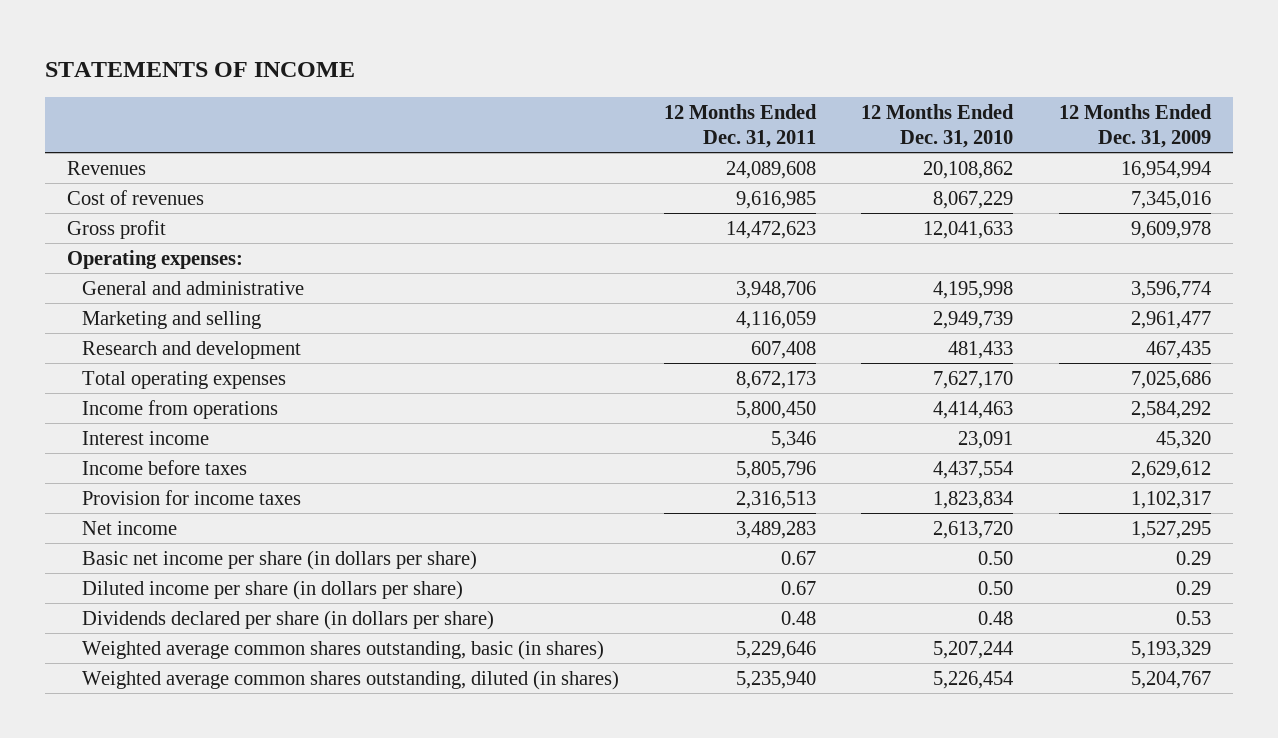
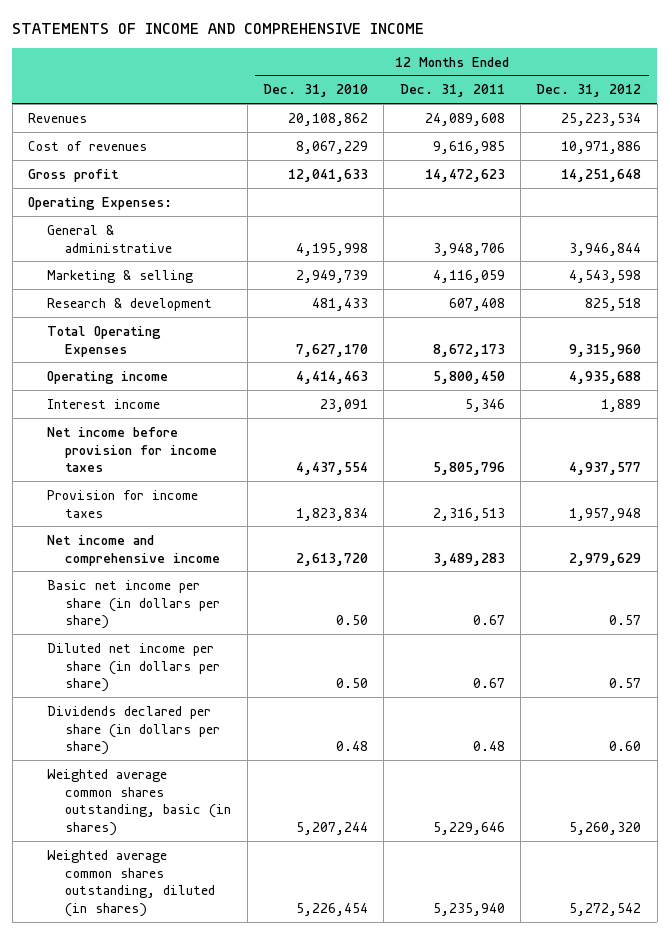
[44,61,355,77] STATEMENTS OF INCOME -> [12,22,425,34] STATEMENTS OF INCOME AND COMPREHENSIVE INCOME
[1058,104,1212,148] 12 Months Ended Dec. 31, 2009 -> none
none -> [536,84,642,98] Dec. 31, 2012
[67,249,244,269] Operating expenses: -> [27,196,172,210] Operating Expenses:
[81,280,304,295] General and administrative -> [46,224,173,253] General & administrative
[81,310,261,329] Marketing and selling -> [46,269,193,283] Marketing & selling
[81,340,301,359] Research and development -> [46,297,212,311] Research & development
[81,370,286,389] Total operating expenses -> [46,325,161,357] Total Operating Expenses
[81,399,278,419] Income from operations -> [46,370,168,384] Operating income
[81,459,247,475] Income before taxes -> [46,426,218,473] Net income before provision for income taxes
[81,520,177,535] Net income -> [46,534,221,566] Net income and comprehensive income
[81,579,463,600] Diluted income per share (in dollars per share) -> [46,642,221,693] Diluted net income per share (in dollars per share)

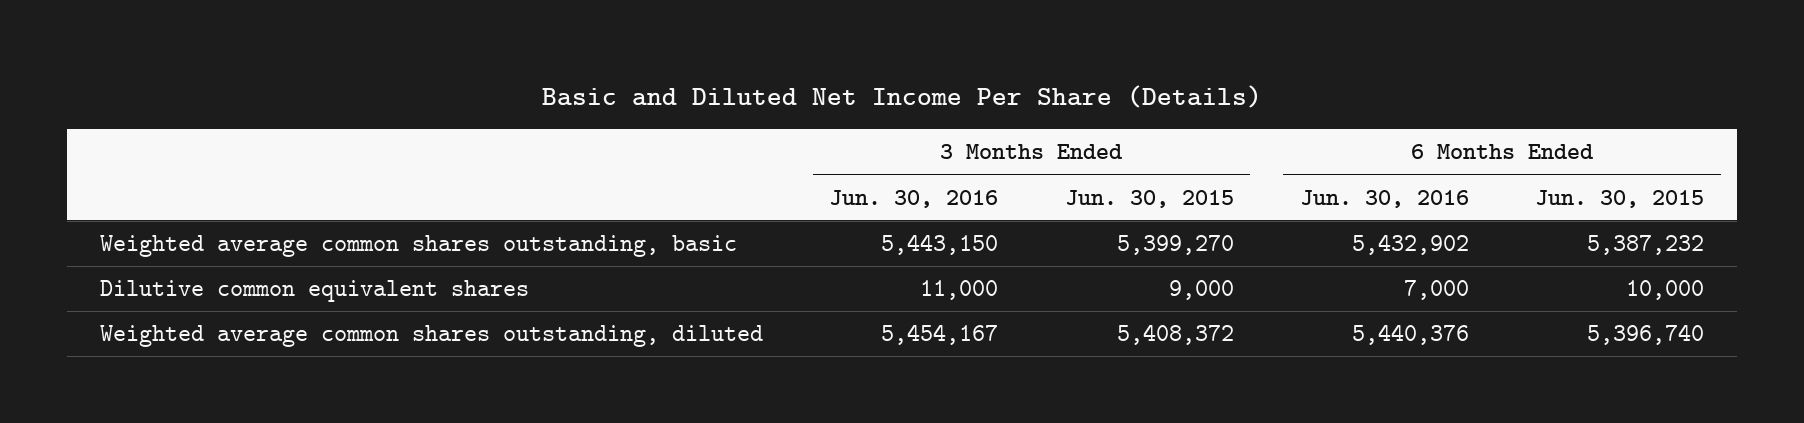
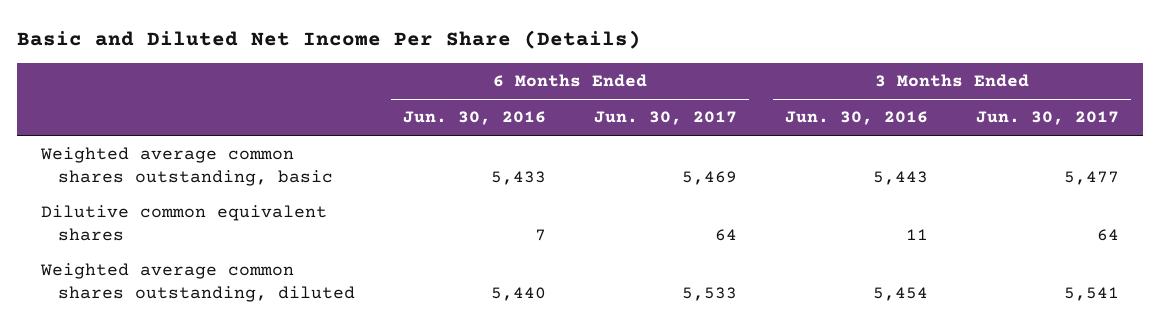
[1064,189,1234,208] Jun. 30, 2015 -> none
[1535,189,1705,208] Jun. 30, 2015 -> none
none -> [593,111,737,126] Jun. 30, 2017
none -> [976,111,1120,126] Jun. 30, 2017
[881,234,999,256] 5,443,150 -> [873,170,929,185] 5,443
[1351,234,1469,256] 5,432,902 -> [490,170,546,185] 5,433
[920,280,999,301] 11,000 -> [906,228,929,240] 11
[1403,280,1469,301] 7,000 -> [534,228,546,241] 7
[881,324,999,346] 5,454,167 -> [873,286,929,301] 5,454
[1351,324,1469,346] 5,440,376 -> [490,286,546,301] 5,440

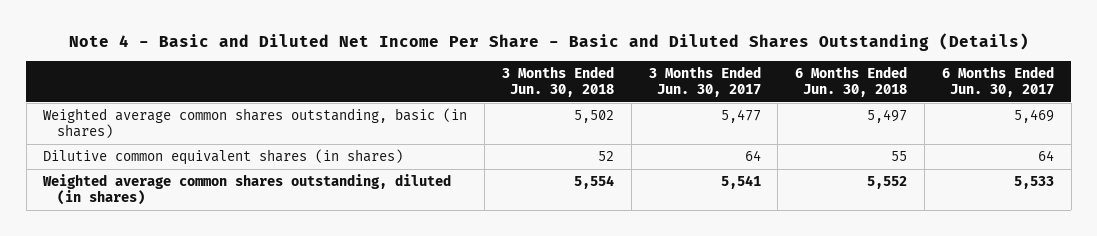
[16,30,641,50] Basic and Diluted Net Income Per Share (Details) -> [68,33,1029,52] Note 4 - Basic and Diluted Net Income Per Share - Basic and Diluted Shares Outstanding (Details)
[402,111,546,126] Jun. 30, 2016 -> none
[785,111,929,126] Jun. 30, 2016 -> none
none -> [501,65,614,98] 3 Months Ended Jun. 30, 2018
none -> [795,65,908,98] 6 Months Ended Jun. 30, 2018
[39,147,333,186] Weighted average common shares outstanding, basic -> [43,108,468,139] Weighted average common shares outstanding, basic (in shares)
[40,205,327,241] Dilutive common equivalent shares -> [43,149,404,166] Dilutive common equivalent shares (in shares)
[39,263,355,302] Weighted average common shares outstanding, diluted -> [42,174,452,206] Weighted average common shares outstanding, diluted (in shares)

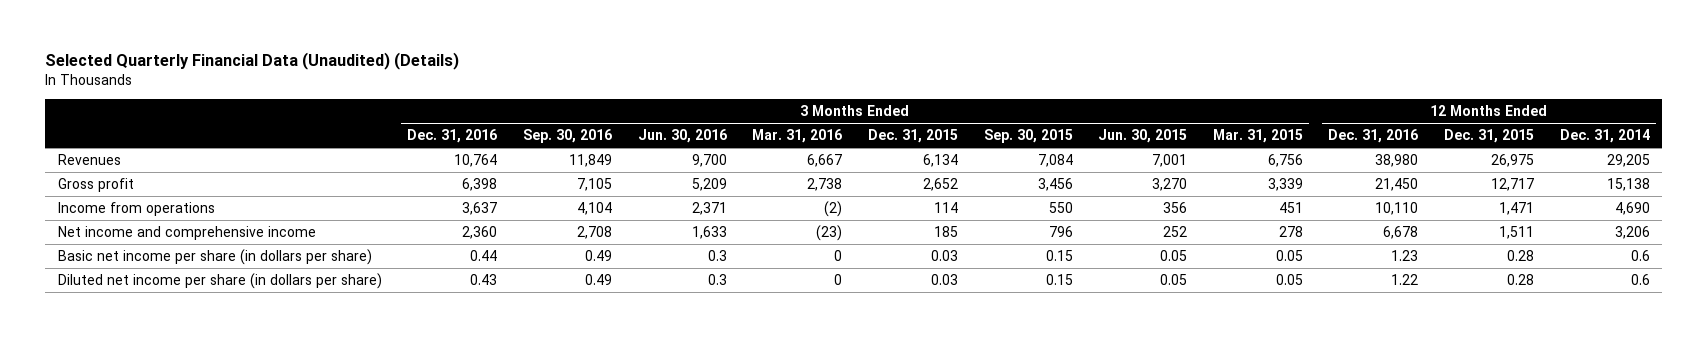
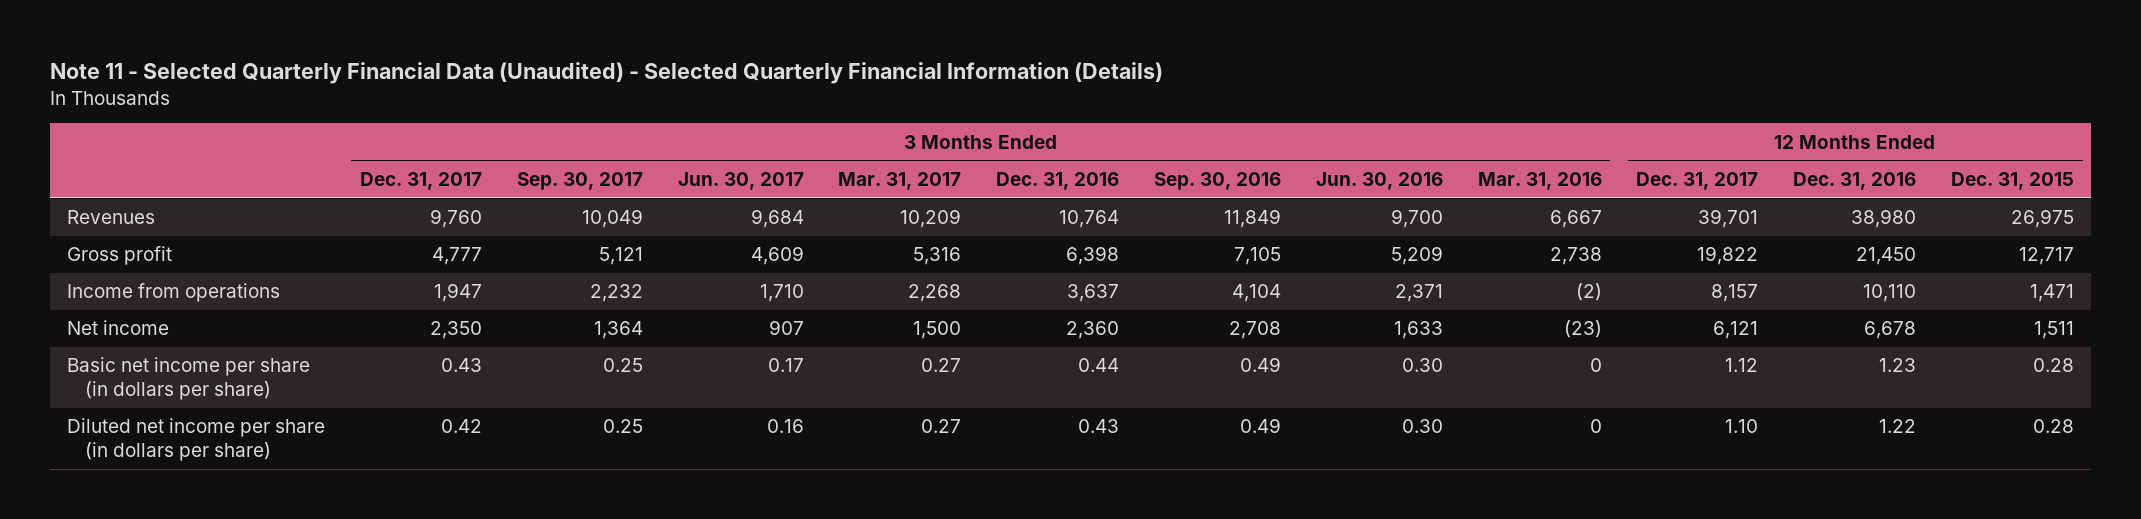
[44,52,459,71] Selected Quarterly Financial Data (Unaudited) (Details) -> [49,62,1163,85] Note 11 - Selected Quarterly Financial Data (Unaudited) - Selected Quarterly Financial Information (Details)
[867,128,958,143] Dec. 31, 2015 -> none
[983,128,1073,143] Sep. 30, 2015 -> none
[1098,128,1188,143] Jun. 30, 2015 -> none
[1212,128,1303,143] Mar. 31, 2015 -> none
[1559,128,1650,143] Dec. 31, 2014 -> none
none -> [360,171,483,190] Dec. 31, 2017
none -> [516,171,643,190] Sep. 30, 2017
none -> [677,171,804,190] Jun. 30, 2017
none -> [838,171,962,190] Mar. 31, 2017
none -> [1636,171,1759,190] Dec. 31, 2017
[57,225,316,240] Net income and comprehensive income -> [67,320,170,336] Net income
[707,249,727,261] 0.3 -> [1401,358,1443,373] 0.30
[707,273,727,285] 0.3 -> [1401,419,1443,434] 0.30

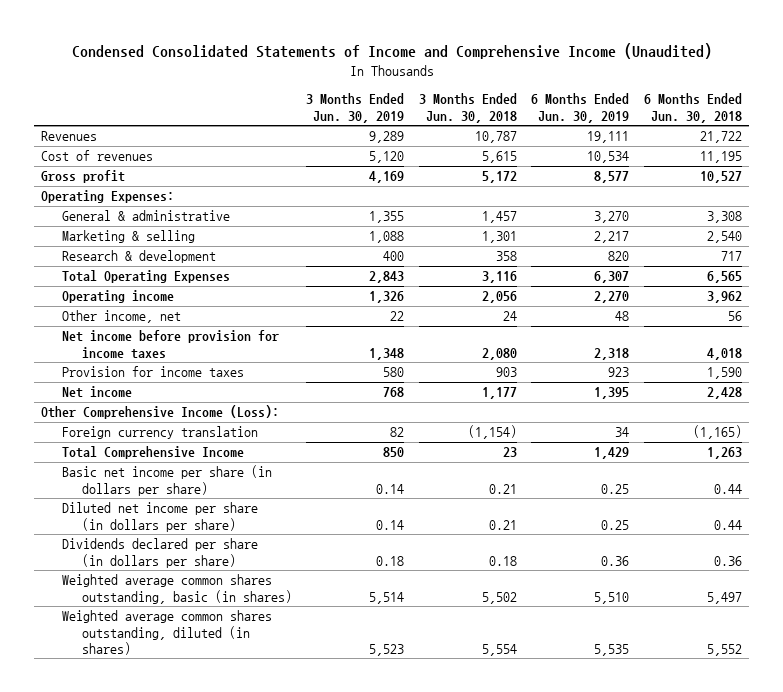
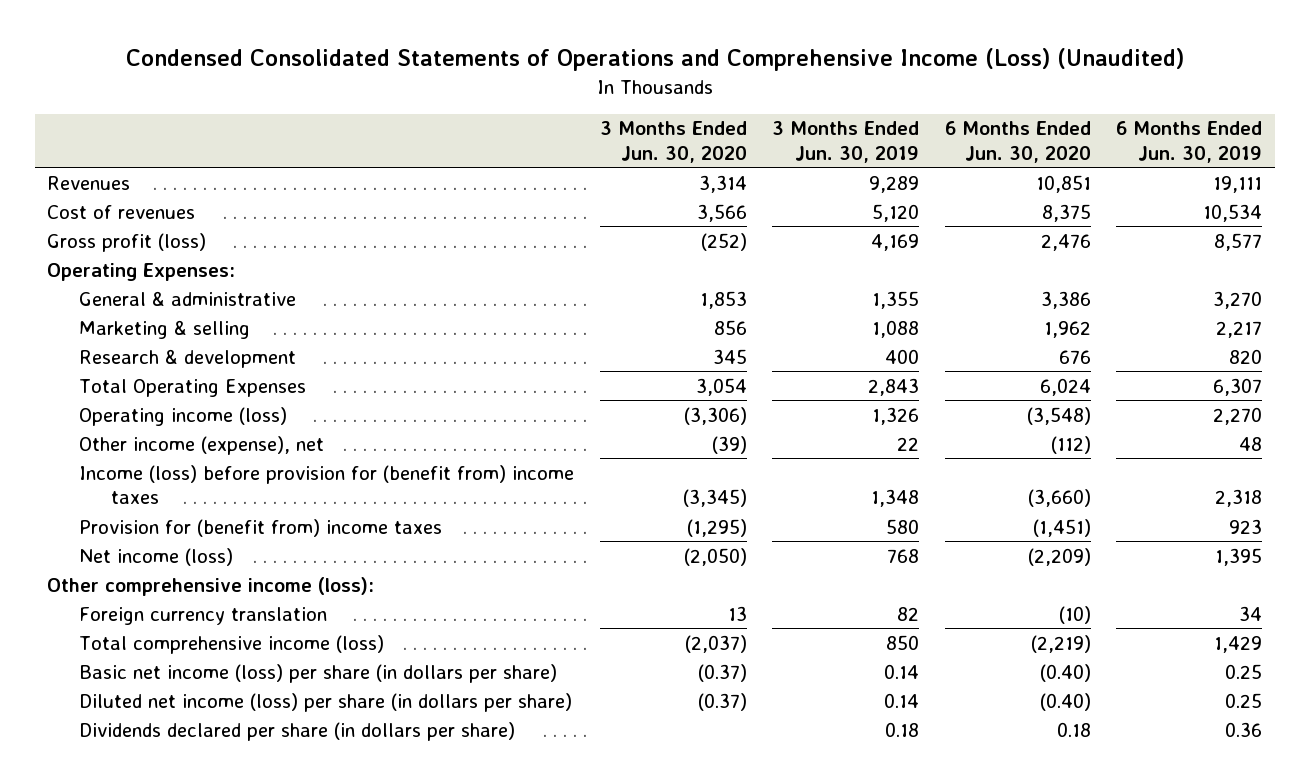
[71,42,712,59] Condensed Consolidated Statements of Income and Comprehensive Income (Unaudited) -> [125,48,1184,72] Condensed Consolidated Statements of Operations and Comprehensive Income (Loss) (Unaudited)
[418,93,517,123] 3 Months Ended Jun. 30, 2018 -> none
[643,93,742,123] 6 Months Ended Jun. 30, 2018 -> none
none -> [599,121,747,163] 3 Months Ended Jun. 30, 2020
none -> [944,121,1091,163] 6 Months Ended Jun. 30, 2020
[41,170,126,184] Gross profit -> [47,232,207,252] Gross profit (loss)
[61,290,174,304] Operating income -> [79,406,288,426] Operating income (loss)
[61,310,181,324] Other income, net -> [79,435,325,455] Other income (expense), net
[61,330,279,359] Net income before provision for income taxes -> [79,464,575,504] Income (loss) before provision for (benefit from) income taxes
[61,366,244,378] Provision for income taxes -> [79,518,443,537] Provision for (benefit from) income taxes
[61,386,132,399] Net income -> [79,547,234,566] Net income (loss)
[41,405,280,420] Other Comprehensive Income (Loss): -> [47,576,375,596] Other comprehensive income (loss):
[61,446,244,460] Total Comprehensive Income -> [79,634,385,654] Total comprehensive income (loss)
[61,465,272,496] Basic net income per share (in dollars per share) -> [79,663,558,683] Basic net income (loss) per share (in dollars per share)
[61,502,258,532] Diluted net income per share (in dollars per share) -> [79,692,573,712] Diluted net income (loss) per share (in dollars per share)
[61,574,292,604] Weighted average common shares outstanding, basic (in shares) -> none
[61,610,272,656] Weighted average common shares outstanding, diluted (in shares) -> none

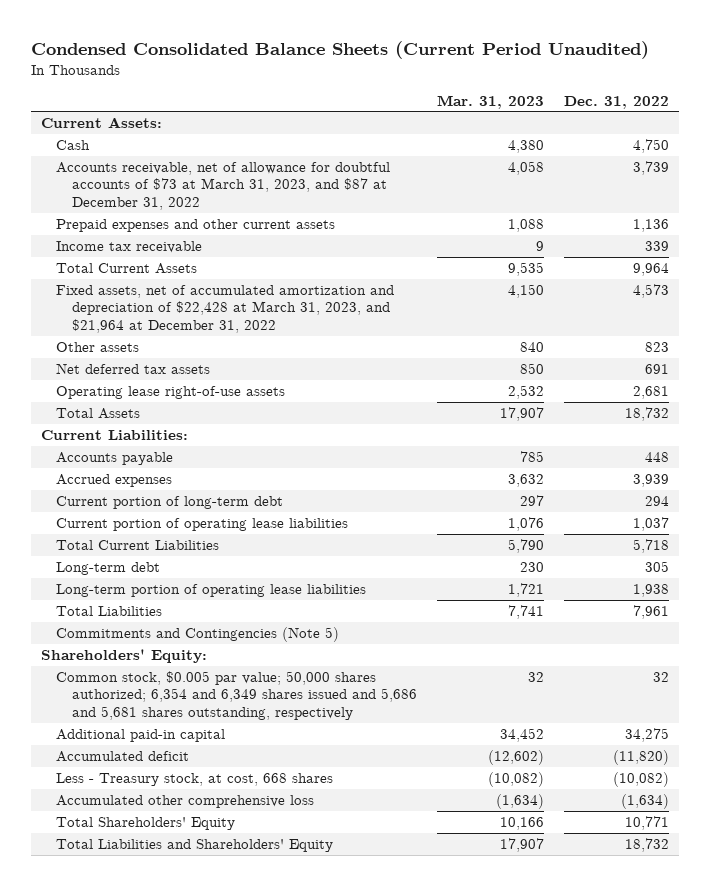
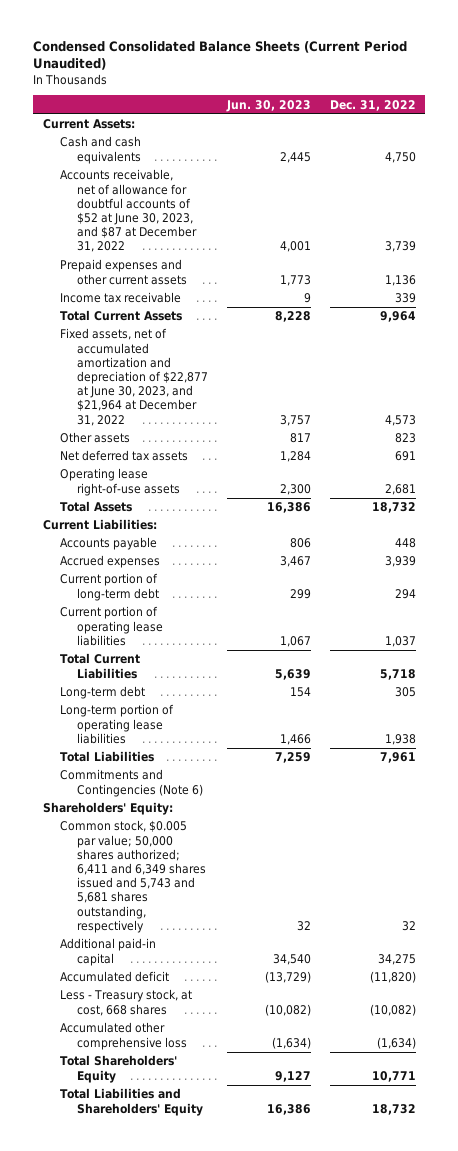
[436,94,544,109] Mar. 31, 2023 -> none
none -> [225,99,311,112] Jun. 30, 2023
[56,139,91,150] Cash -> [59,136,141,164] Cash and cash equivalents
[56,161,391,210] Accounts receivable, net of allowance for doubtful accounts of $73 at March 31, 2023, and $87 at December 31, 2022 -> [59,169,197,253] Accounts receivable, net of allowance for doubtful accounts of $52 at June 30, 2023, and $87 at December 31, 2022
[56,284,395,333] Fixed assets, net of accumulated amortization and depreciation of $22,428 at March 31, 2023, and $21,964 at December 31, 2022 -> [59,328,208,426] Fixed assets, net of accumulated amortization and depreciation of $22,877 at June 30, 2023, and $21,964 at December 31, 2022
[56,626,340,642] Commitments and Contingencies (Note 5) -> [59,769,203,797] Commitments and Contingencies (Note 6)
[56,670,417,720] Common stock, $0.005 par value; 50,000 shares authorized; 6,354 and 6,349 shares issued and 5,686 and 5,681 shares outstanding, respectively -> [59,820,206,933] Common stock, $0.005 par value; 50,000 shares authorized; 6,411 and 6,349 shares issued and 5,743 and 5,681 shares outstanding, respectively

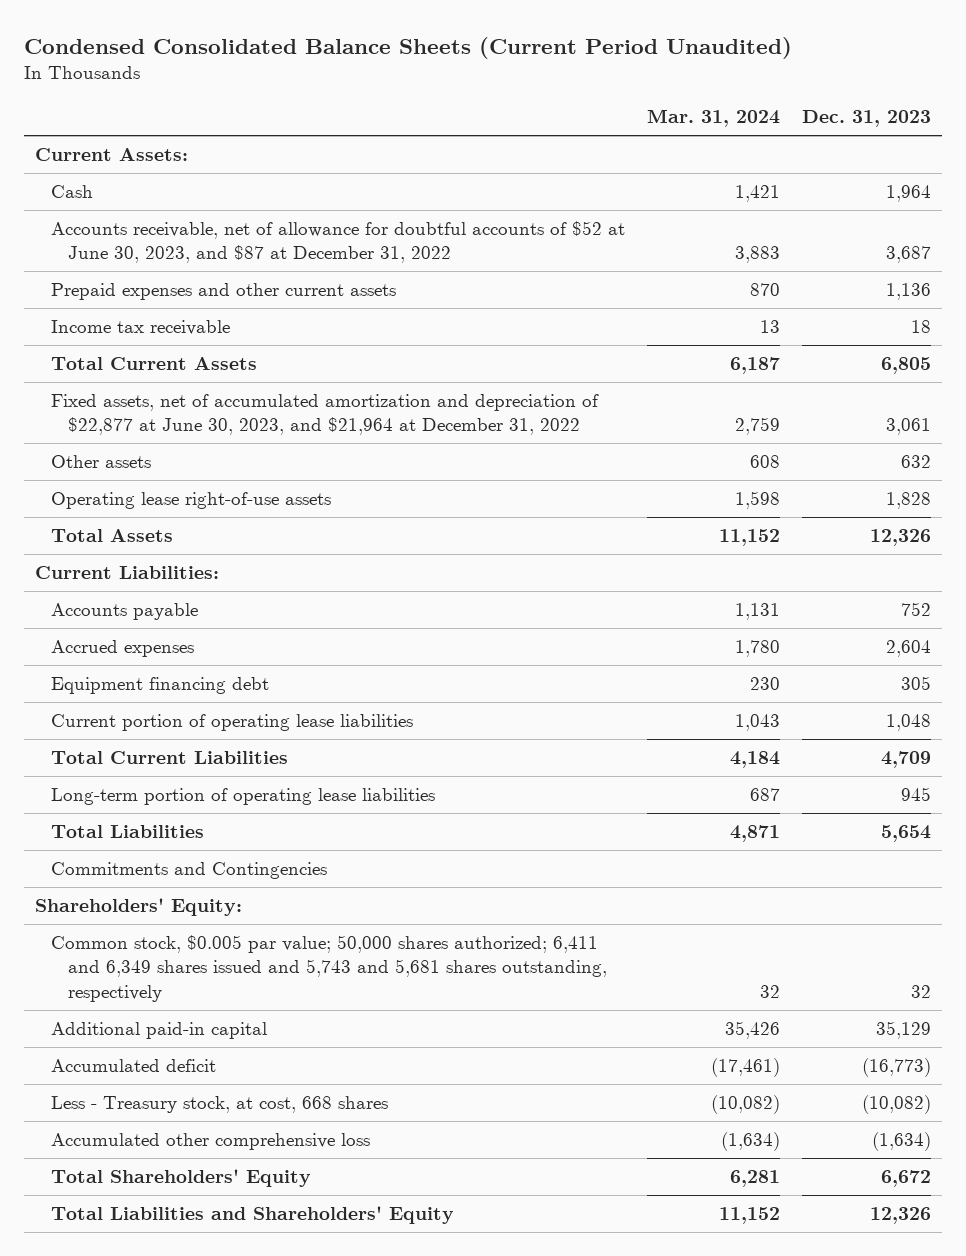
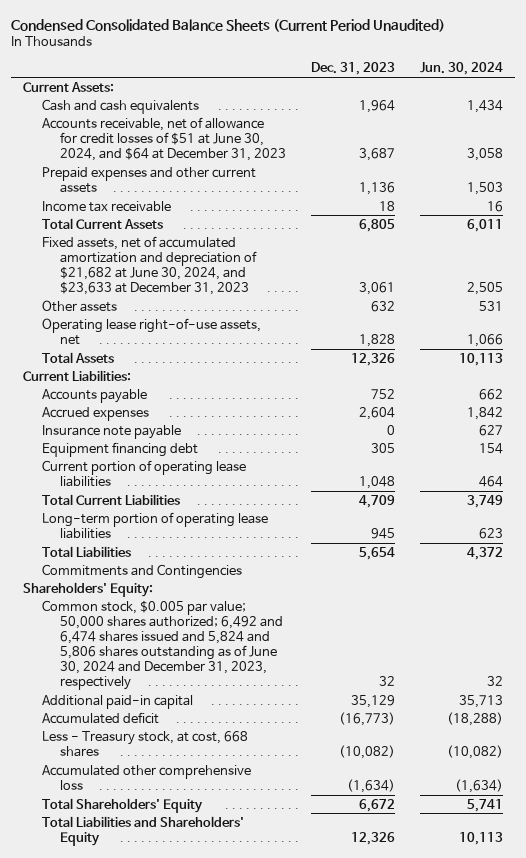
[647,109,781,128] Mar. 31, 2024 -> none
none -> [419,62,503,76] Jun. 30, 2024
[51,185,94,199] Cash -> [41,98,199,114] Cash and cash equivalents
[51,221,626,264] Accounts receivable, net of allowance for doubtful accounts of $52 at June 30, 2023, and $87 at December 31, 2022 -> [41,116,287,161] Accounts receivable, net of allowance for credit losses of $51 at June 30, 2024, and $64 at December 31, 2023
[51,394,600,436] Fixed assets, net of accumulated amortization and depreciation of $22,877 at June 30, 2023, and $21,964 at December 31, 2022 -> [41,235,258,296] Fixed assets, net of accumulated amortization and depreciation of $21,682 at June 30, 2024, and $23,633 at December 31, 2023
[51,492,332,510] Operating lease right-of-use assets -> [41,317,261,345] Operating lease right-of-use assets, net
none -> [41,424,181,439] Insurance note payable
[51,935,607,1002] Common stock, $0.005 par value; 50,000 shares authorized; 6,411 and 6,349 shares issued and 5,743 and 5,681 shares outstanding, respectively -> [41,599,284,691] Common stock, $0.005 par value; 50,000 shares authorized; 6,492 and 6,474 shares issued and 5,824 and 5,806 shares outstanding as of June 30, 2024 and December 31, 2023, respectively

